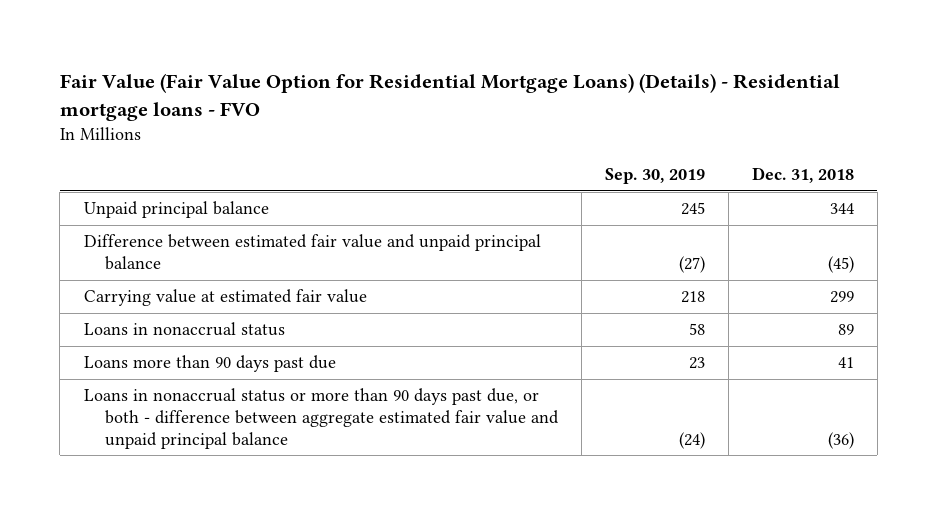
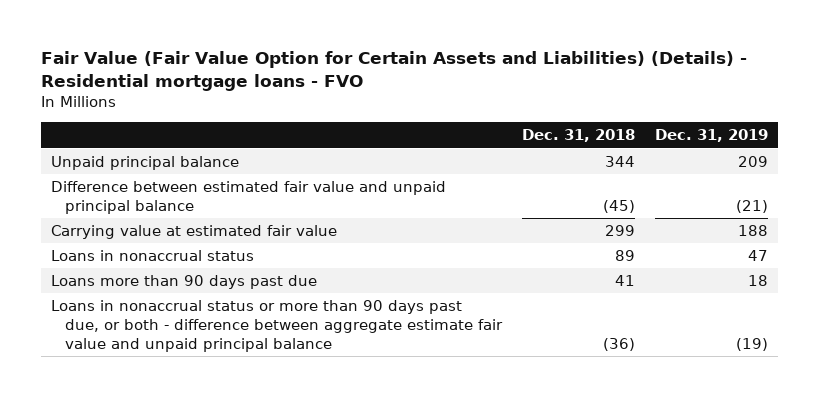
[59,72,840,121] Fair Value (Fair Value Option for Residential Mortgage Loans) (Details) - Residential mortgage loans - FVO -> [40,50,747,91] Fair Value (Fair Value Option for Certain Assets and Liabilities) (Details) - Residential mortgage loans - FVO
[604,168,705,185] Sep. 30, 2019 -> none
none -> [654,129,768,143] Dec. 31, 2019
[83,388,559,449] Loans in nonaccrual status or more than 90 days past due, or both - difference between aggregate estimated fair value and unpaid principal balance -> [50,300,504,352] Loans in nonaccrual status or more than 90 days past due, or both - difference between aggregate estimate fair value and unpaid principal balance

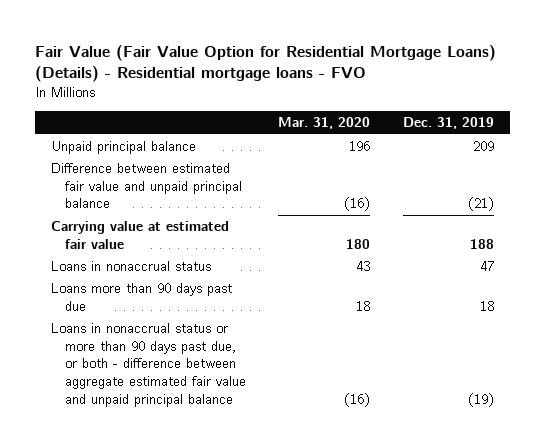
[40,50,747,91] Fair Value (Fair Value Option for Certain Assets and Liabilities) (Details) - Residential mortgage loans - FVO -> [34,44,496,83] Fair Value (Fair Value Option for Residential Mortgage Loans) (Details) - Residential mortgage loans - FVO
[522,129,636,143] Dec. 31, 2018 -> none
none -> [278,117,371,130] Mar. 31, 2020
[50,300,504,352] Loans in nonaccrual status or more than 90 days past due, or both - difference between aggregate estimate fair value and unpaid principal balance -> [51,322,246,407] Loans in nonaccrual status or more than 90 days past due, or both - difference between aggregate estimated fair value and unpaid principal balance

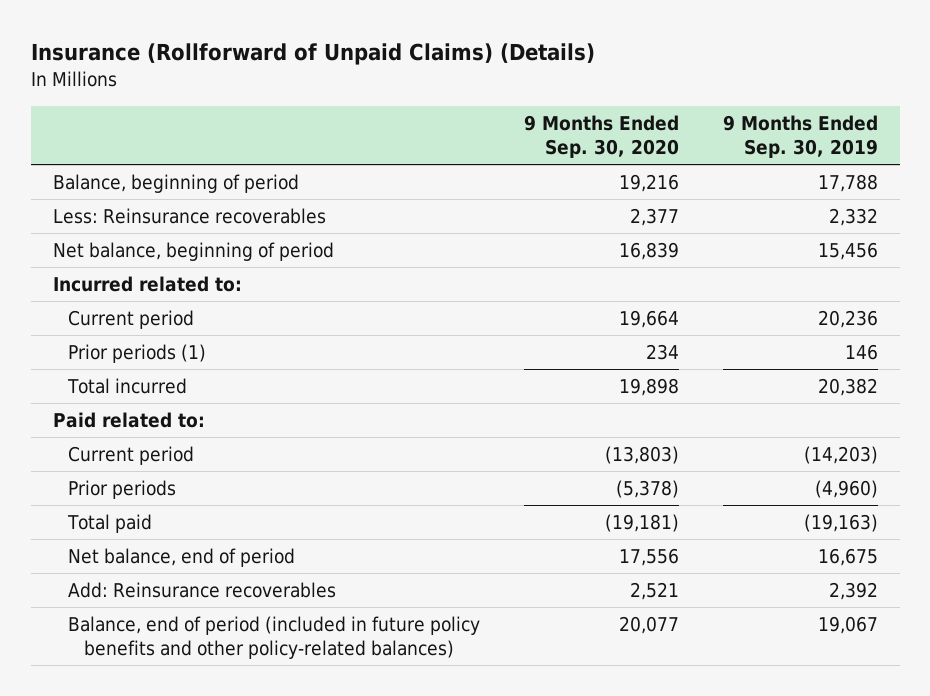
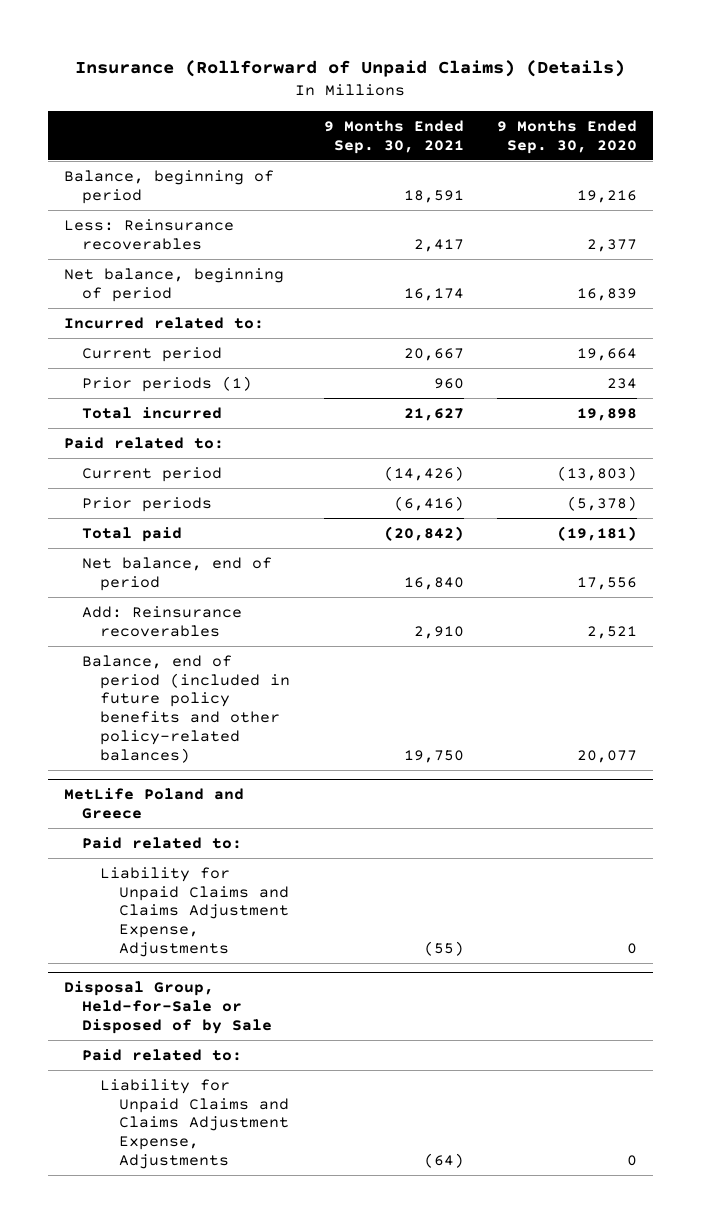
[722,114,878,158] 9 Months Ended Sep. 30, 2019 -> none
none -> [323,119,464,154] 9 Months Ended Sep. 30, 2021
none -> [64,788,245,819] MetLife Poland and Greece
none -> [82,836,243,849] Paid related to:
none -> [100,866,289,957] Liability for Unpaid Claims and Claims Adjustment Expense, Adjustments
none -> [64,981,273,1034] Disposal Group, Held-for-Sale or Disposed of by Sale
none -> [82,1048,243,1061] Paid related to:
none -> [100,1078,289,1169] Liability for Unpaid Claims and Claims Adjustment Expense, Adjustments

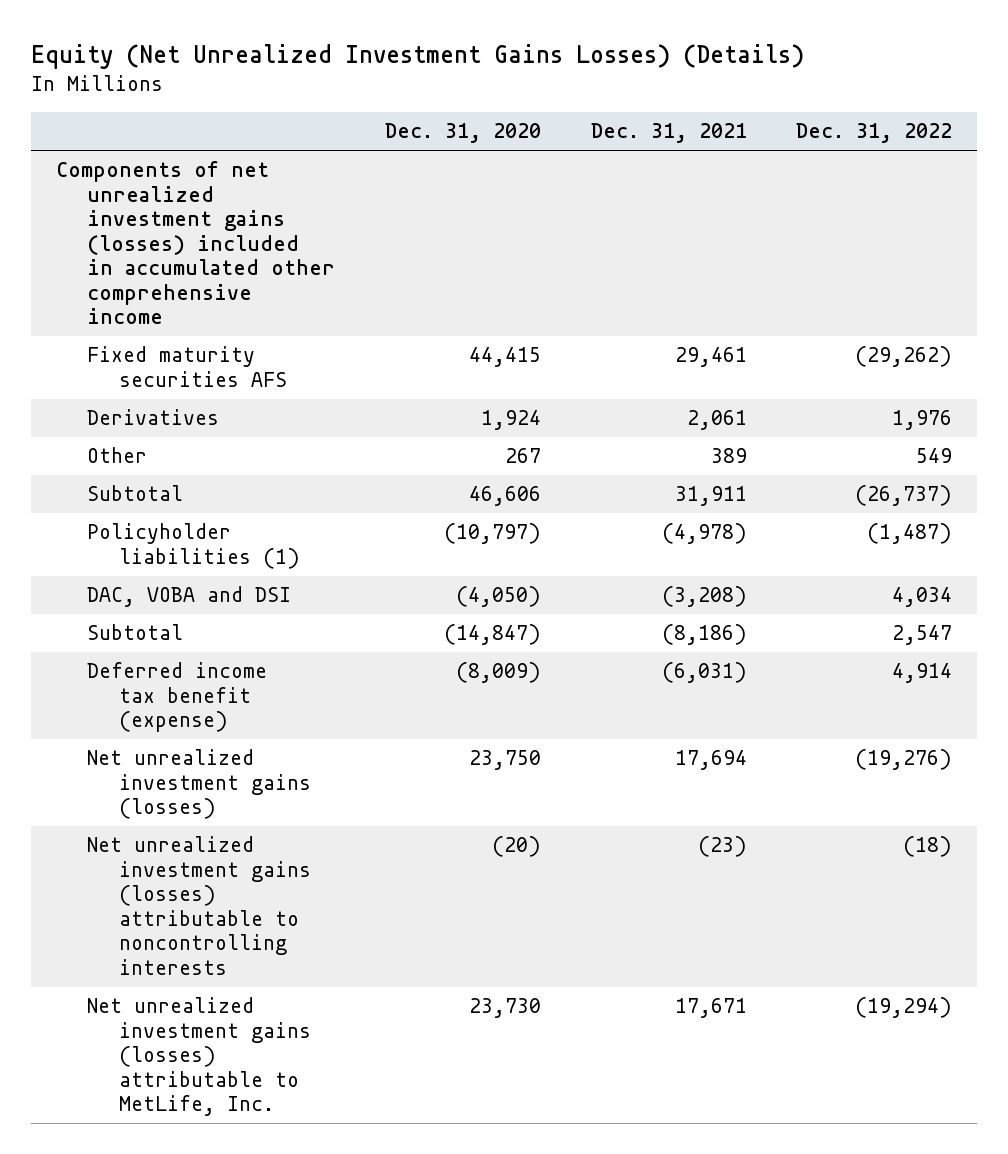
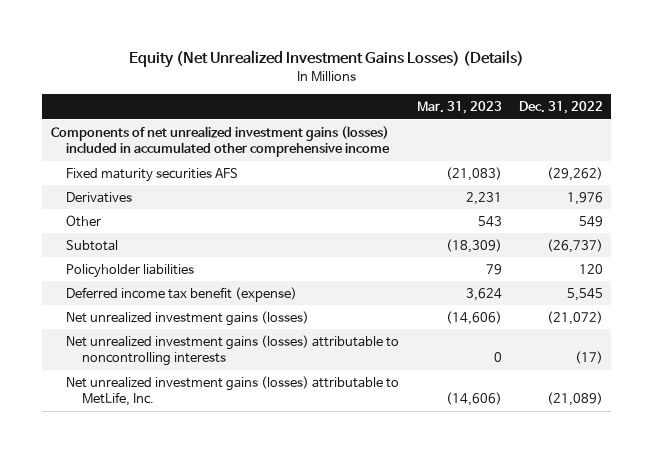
[385,123,542,144] Dec. 31, 2020 -> none
[590,123,747,144] Dec. 31, 2021 -> none
none -> [416,101,502,115] Mar. 31, 2023
[87,586,292,608] DAC, VOBA and DSI -> none
[87,624,184,641] Subtotal -> none
[87,523,301,569] Policyholder liabilities (1) -> [66,263,195,278] Policyholder liabilities
[867,523,953,545] (1,487) -> [578,263,603,274] 120
[892,663,953,684] 4,914 -> [566,287,603,301] 5,545
[855,749,953,771] (19,276) -> [546,310,603,325] (21,072)
[903,836,953,858] (18) -> [574,351,603,365] (17)
[855,997,953,1019] (19,294) -> [546,392,603,407] (21,089)

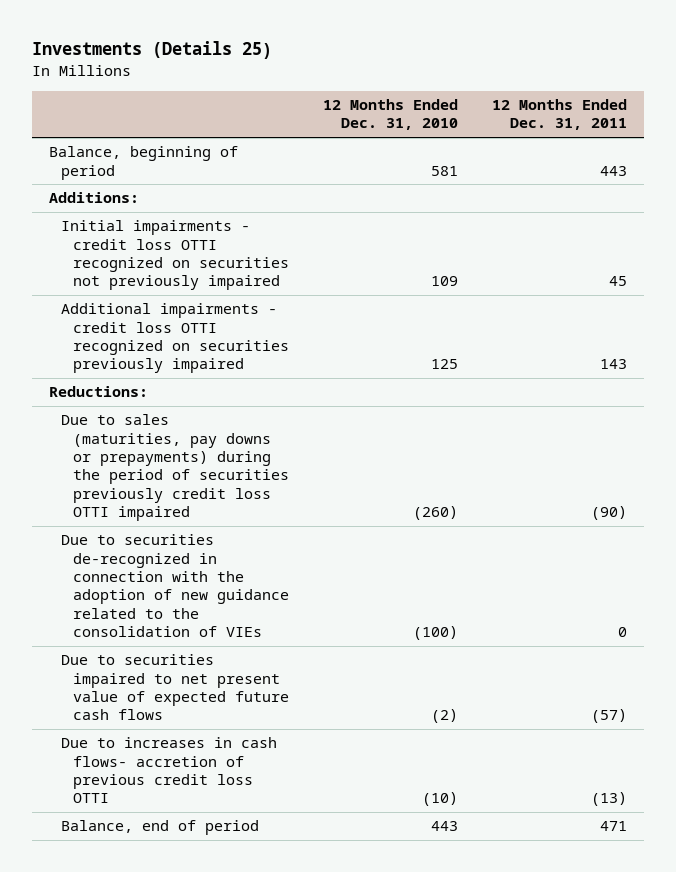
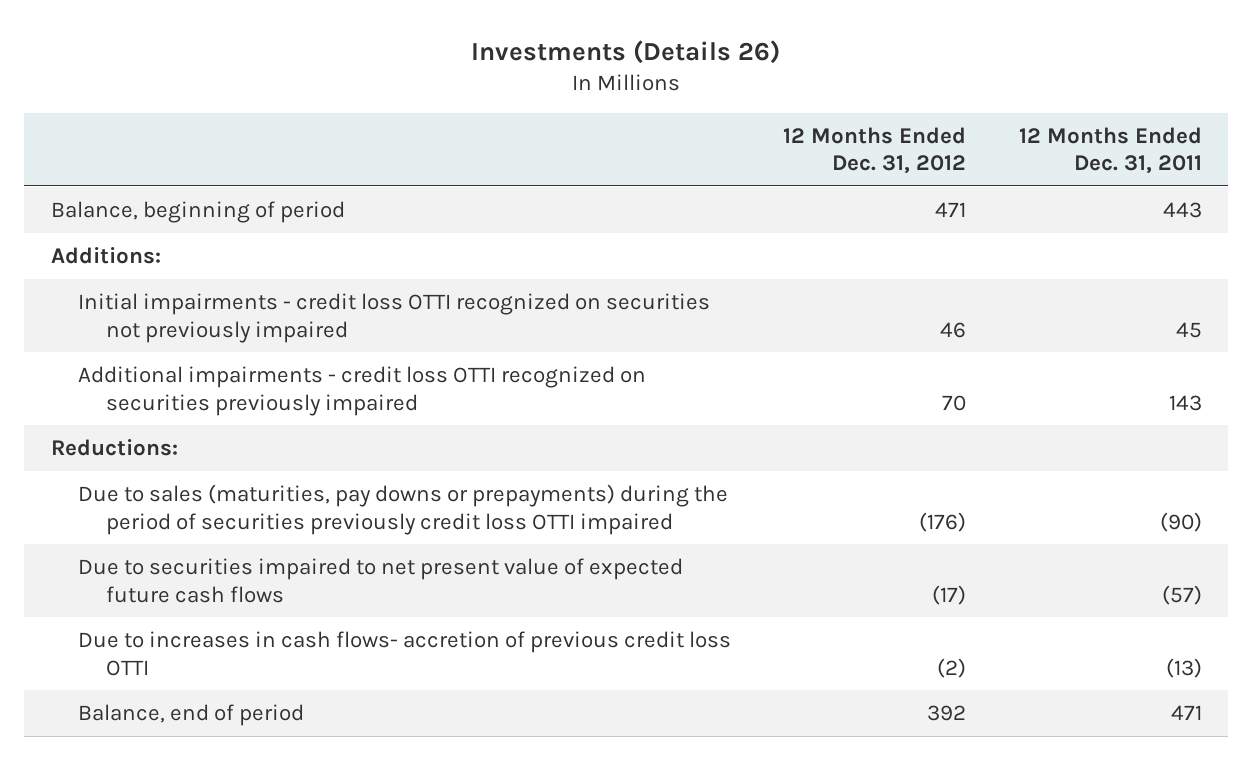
[32,41,273,60] Investments (Details 25) -> [471,39,781,64] Investments (Details 26)
[322,99,458,131] 12 Months Ended Dec. 31, 2010 -> none
none -> [783,126,967,175] 12 Months Ended Dec. 31, 2012
[61,534,290,638] Due to securities de-recognized in connection with the adoption of new guidance related to the consolidation of VIEs -> none

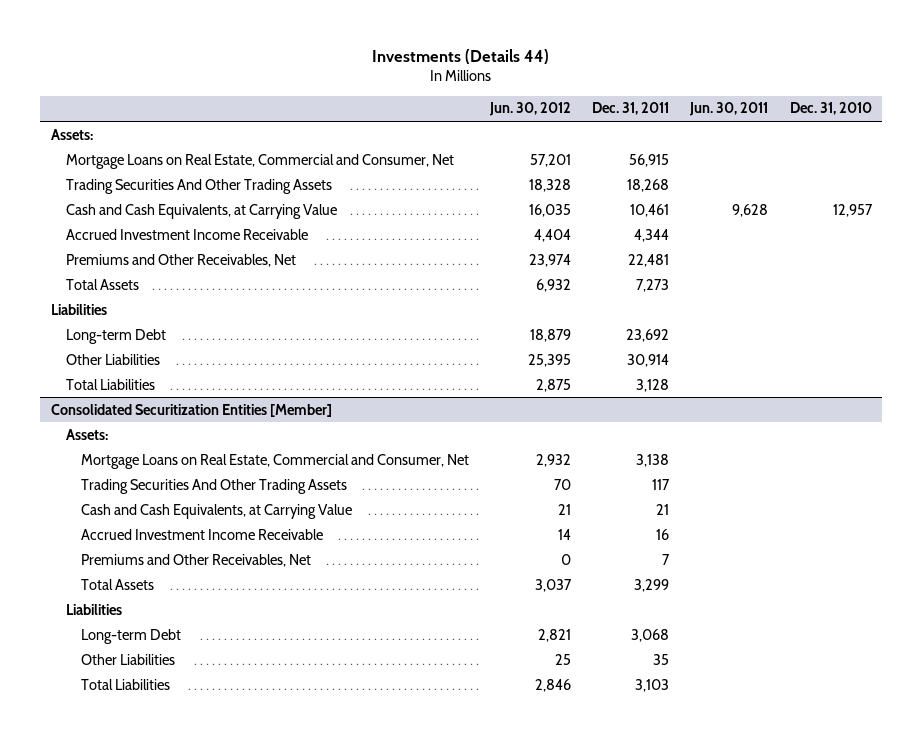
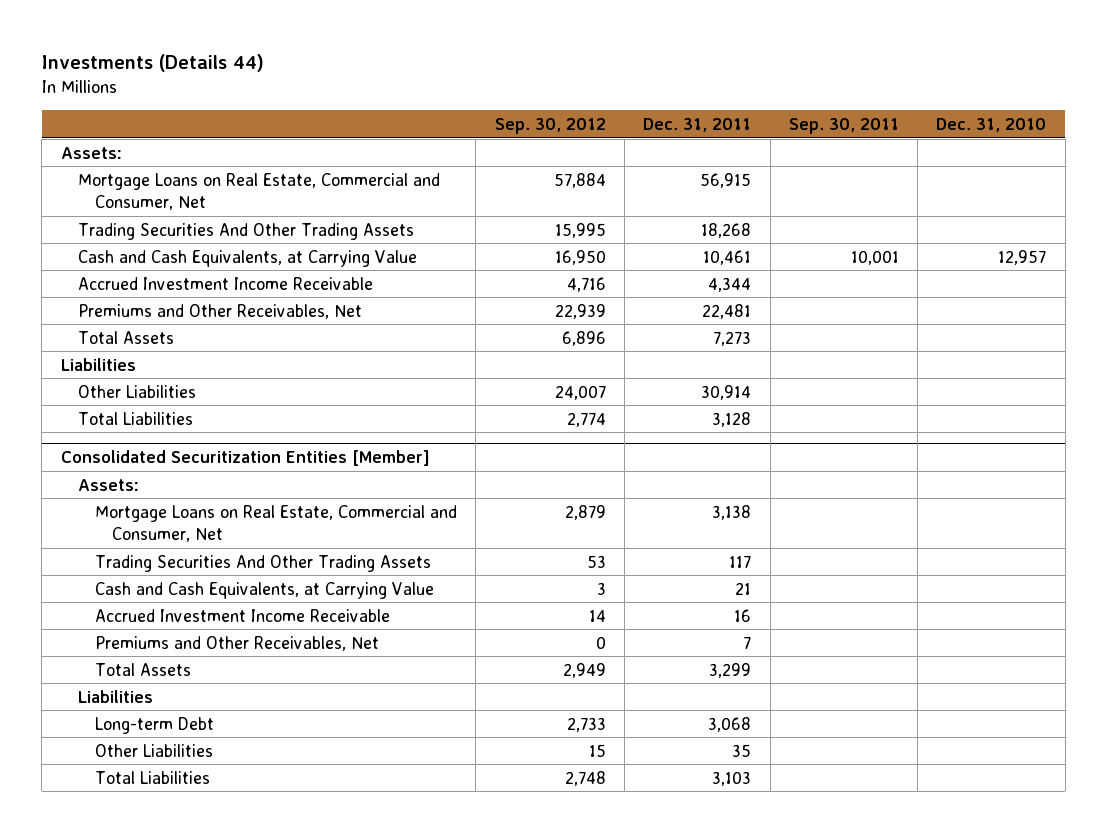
[489,102,572,117] Jun. 30, 2012 -> none
[689,102,769,117] Jun. 30, 2011 -> none
none -> [494,118,606,135] Sep. 30, 2012
none -> [788,118,899,135] Sep. 30, 2011
[65,328,166,344] Long-term Debt -> none

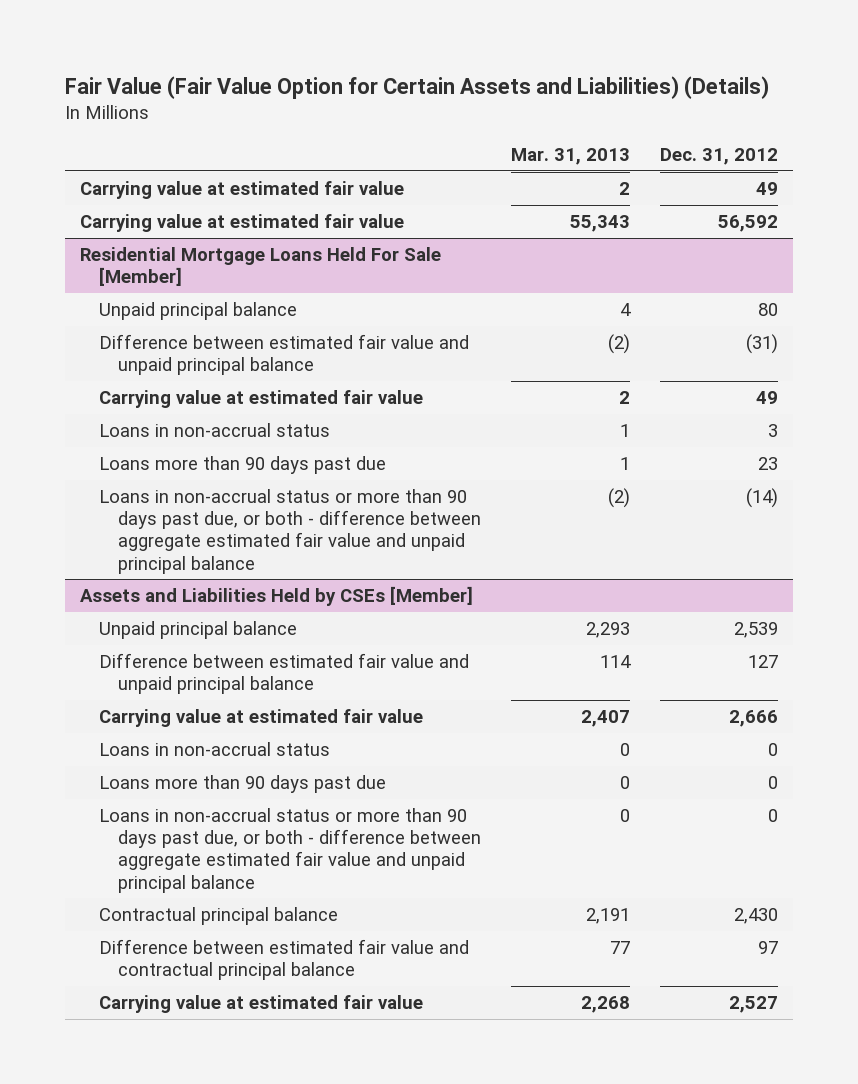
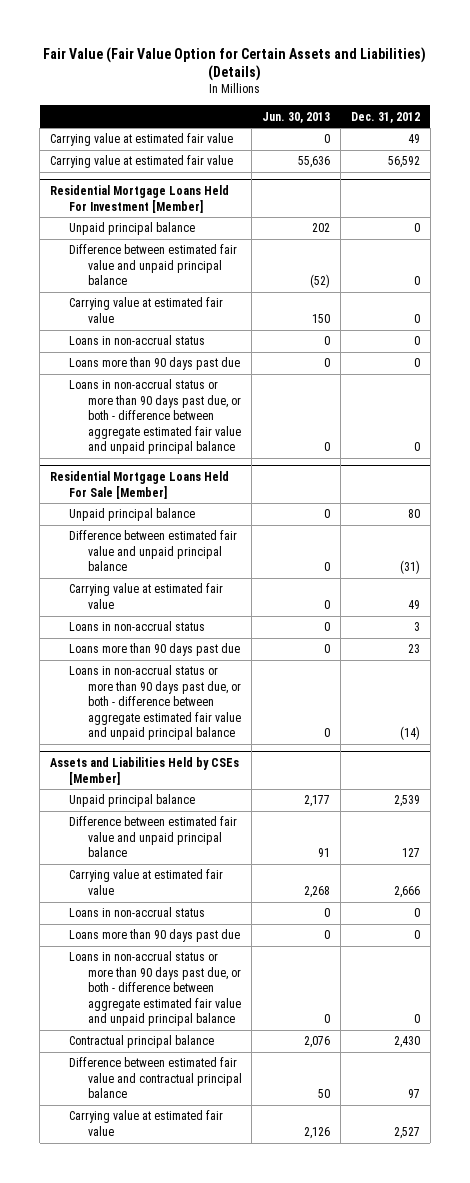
[511,147,631,165] Mar. 31, 2013 -> none
none -> [262,111,331,123] Jun. 30, 2013
none -> [50,185,230,213] Residential Mortgage Loans Held For Investment [Member]
none -> [68,222,195,236] Unpaid principal balance
none -> [68,244,237,286] Difference between estimated fair value and unpaid principal balance
none -> [68,297,223,323] Carrying value at estimated fair value
none -> [68,335,205,346] Loans in non-accrual status
none -> [68,357,240,371] Loans more than 90 days past due
none -> [68,379,241,455] Loans in non-accrual status or more than 90 days past due, or both - difference between aggregate estimated fair value and unpaid principal balance

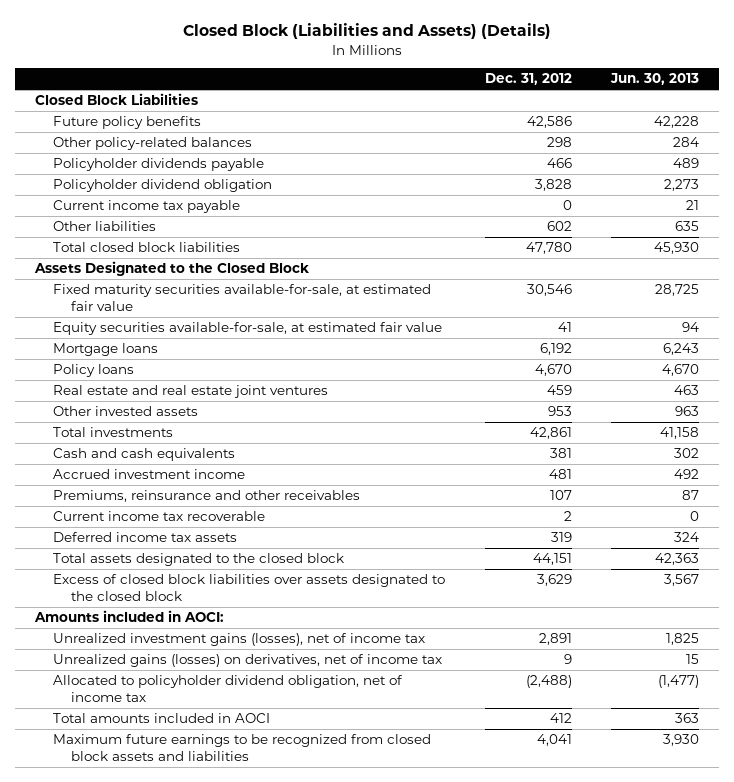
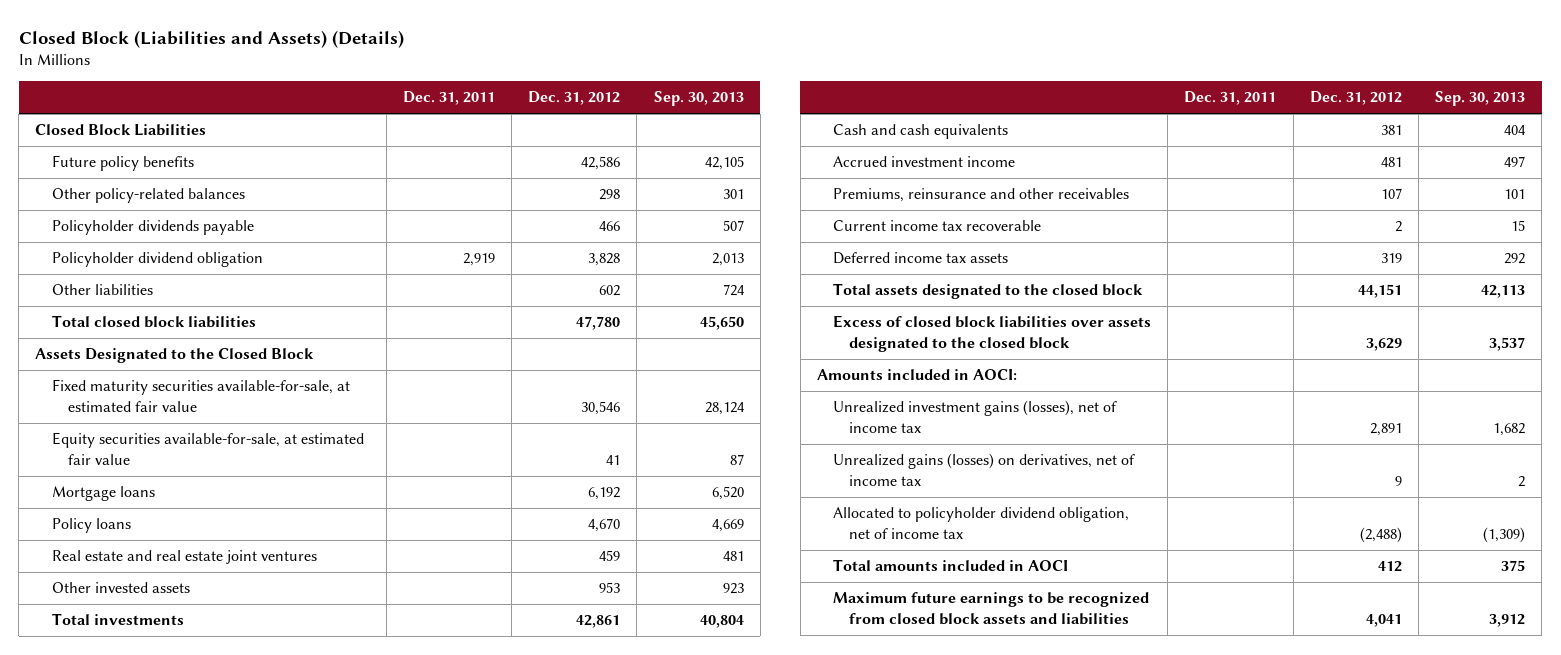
[610,73,700,86] Jun. 30, 2013 -> none
none -> [402,91,495,106] Dec. 31, 2011
none -> [653,91,744,107] Sep. 30, 2013
[52,200,240,214] Current income tax payable -> none

